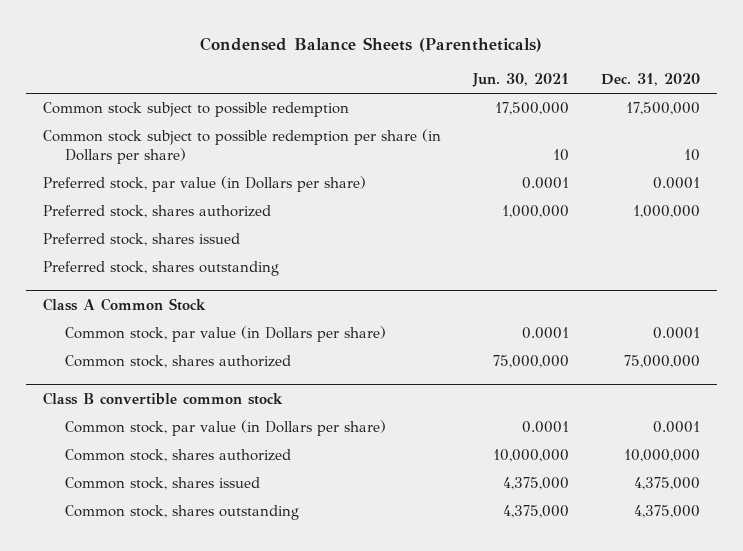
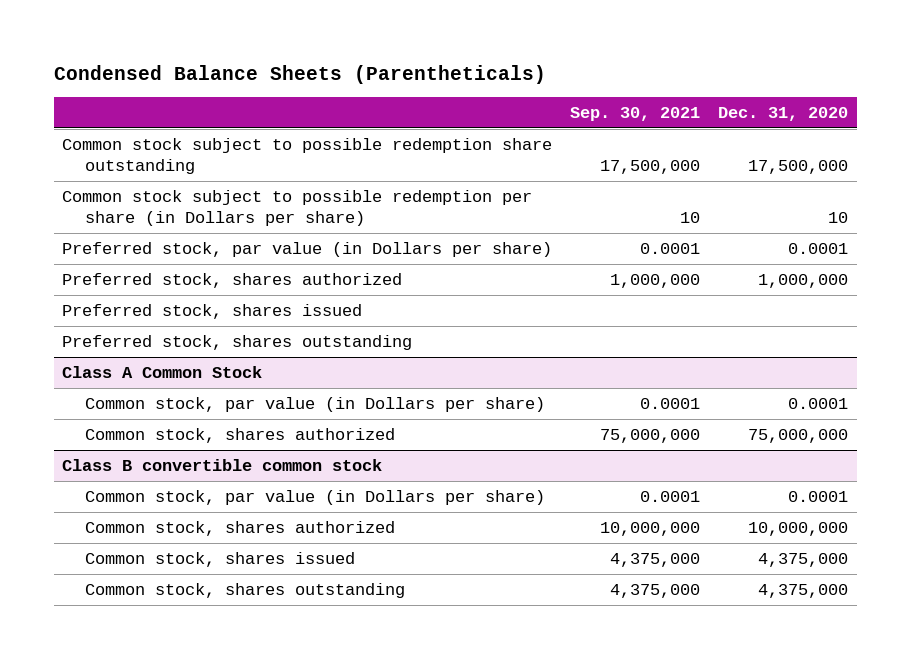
[471,73,569,88] Jun. 30, 2021 -> none
none -> [570,106,701,121] Sep. 30, 2021
[42,102,349,118] Common stock subject to possible redemption -> [62,138,553,175] Common stock subject to possible redemption share outstanding

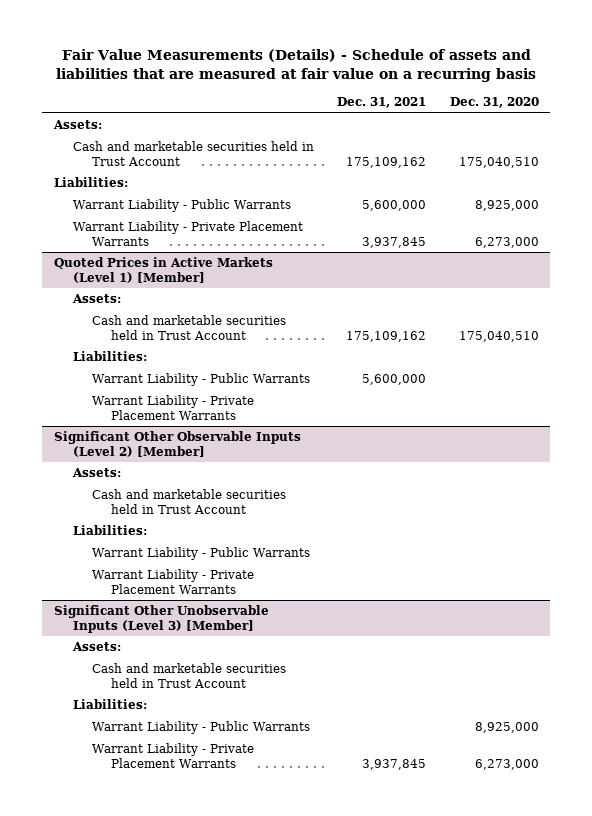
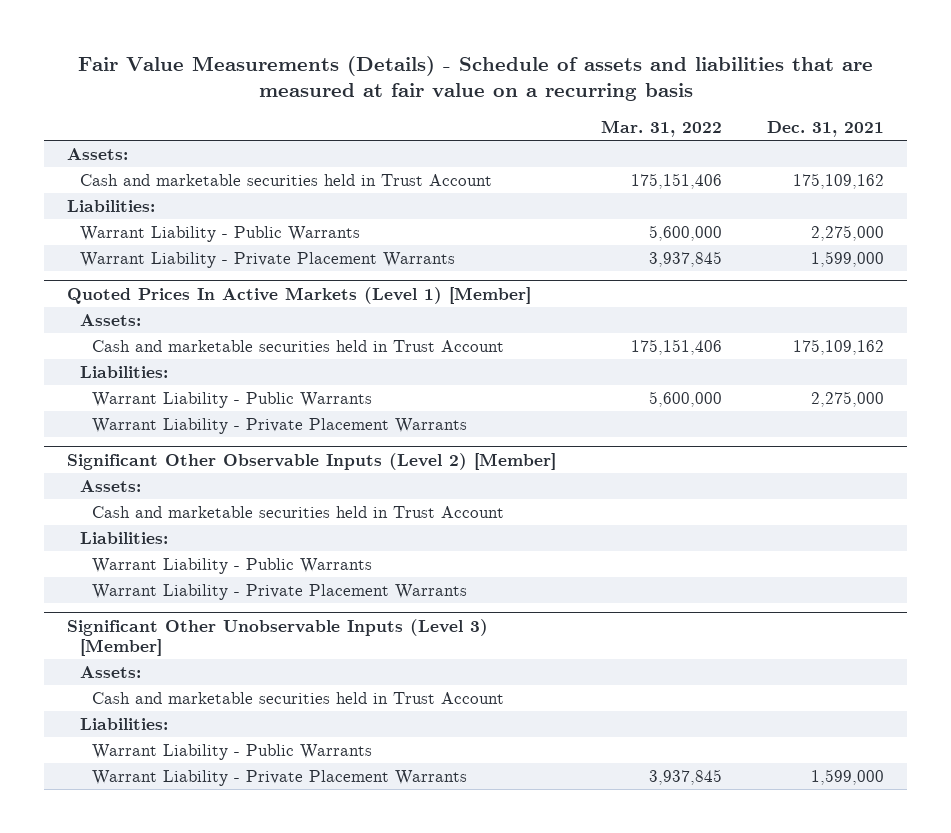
[449,97,539,109] Dec. 31, 2020 -> none
none -> [601,120,723,138] Mar. 31, 2022
[362,200,427,212] 5,600,000 -> [811,224,885,241] 2,275,000
[362,236,427,248] 3,937,845 -> [811,250,885,267] 1,599,000
[53,257,273,283] Quoted Prices in Active Markets (Level 1) [Member] -> [67,286,532,304] Quoted Prices In Active Markets (Level 1) [Member]
[362,374,427,386] 5,600,000 -> [811,390,885,407] 2,275,000
[362,758,427,770] 3,937,845 -> [811,768,885,785] 1,599,000

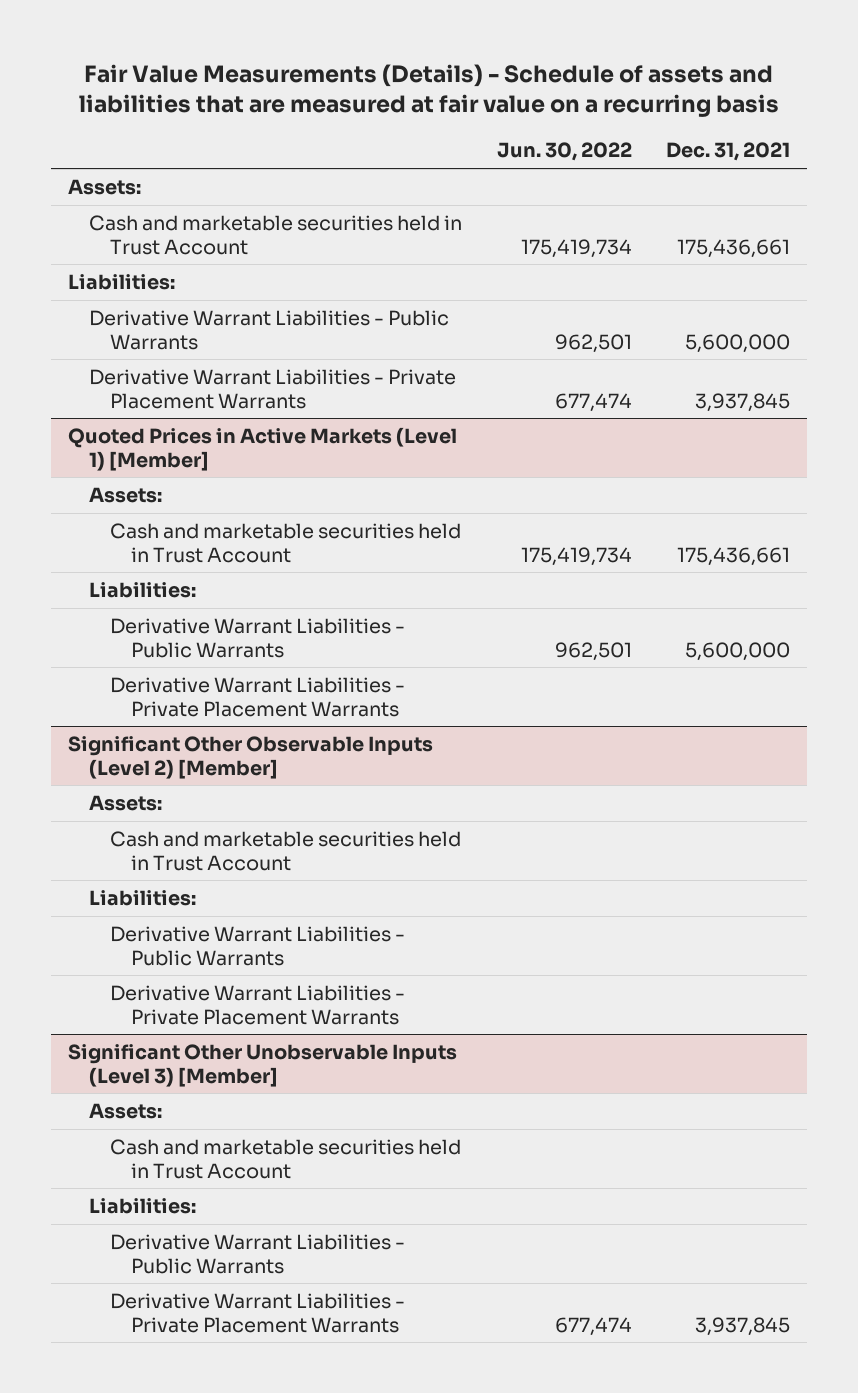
[601,120,723,138] Mar. 31, 2022 -> none
none -> [496,142,632,162] Jun. 30, 2022
[793,172,885,189] 175,109,162 -> [676,238,790,258] 175,436,661
[79,225,360,242] Warrant Liability - Public Warrants -> [89,310,450,350] Derivative Warrant Liabilities - Public Warrants
[811,224,885,241] 2,275,000 -> [684,333,790,353] 5,600,000
[79,251,455,268] Warrant Liability - Private Placement Warrants -> [89,369,457,409] Derivative Warrant Liabilities - Private Placement Warrants
[811,250,885,267] 1,599,000 -> [694,392,790,412] 3,937,845
[67,286,532,304] Quoted Prices In Active Markets (Level 1) [Member] -> [68,427,458,471] Quoted Prices in Active Markets (Level 1) [Member]
[793,338,885,355] 175,109,162 -> [676,546,790,566] 175,436,661
[92,391,373,408] Warrant Liability - Public Warrants -> [109,618,405,658] Derivative Warrant Liabilities - Public Warrants
[811,390,885,407] 2,275,000 -> [684,641,790,661] 5,600,000
[92,417,468,434] Warrant Liability - Private Placement Warrants -> [109,677,405,717] Derivative Warrant Liabilities - Private Placement Warrants
[92,557,373,574] Warrant Liability - Public Warrants -> [109,926,405,966] Derivative Warrant Liabilities - Public Warrants
[92,583,468,600] Warrant Liability - Private Placement Warrants -> [109,985,405,1025] Derivative Warrant Liabilities - Private Placement Warrants
[92,743,373,760] Warrant Liability - Public Warrants -> [109,1234,405,1274] Derivative Warrant Liabilities - Public Warrants
[92,769,468,786] Warrant Liability - Private Placement Warrants -> [109,1293,405,1333] Derivative Warrant Liabilities - Private Placement Warrants
[811,768,885,785] 1,599,000 -> [694,1316,790,1336] 3,937,845

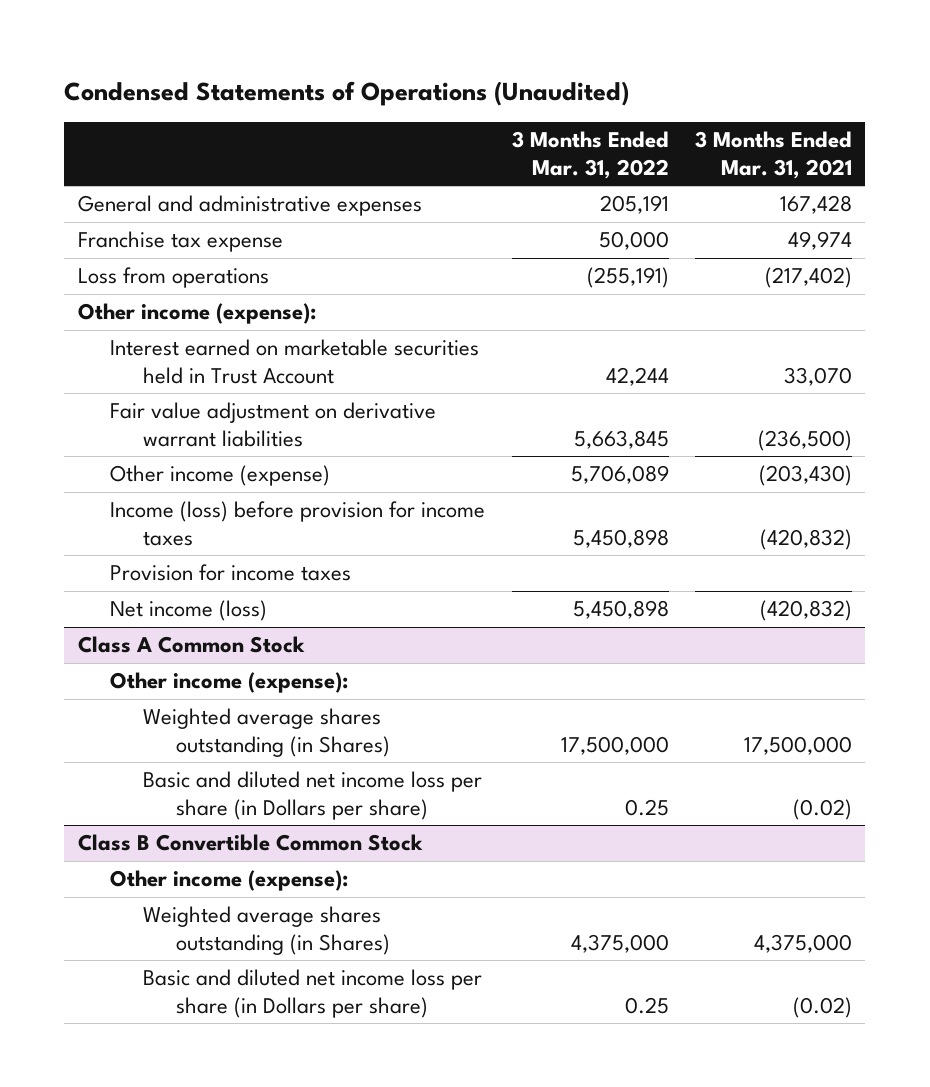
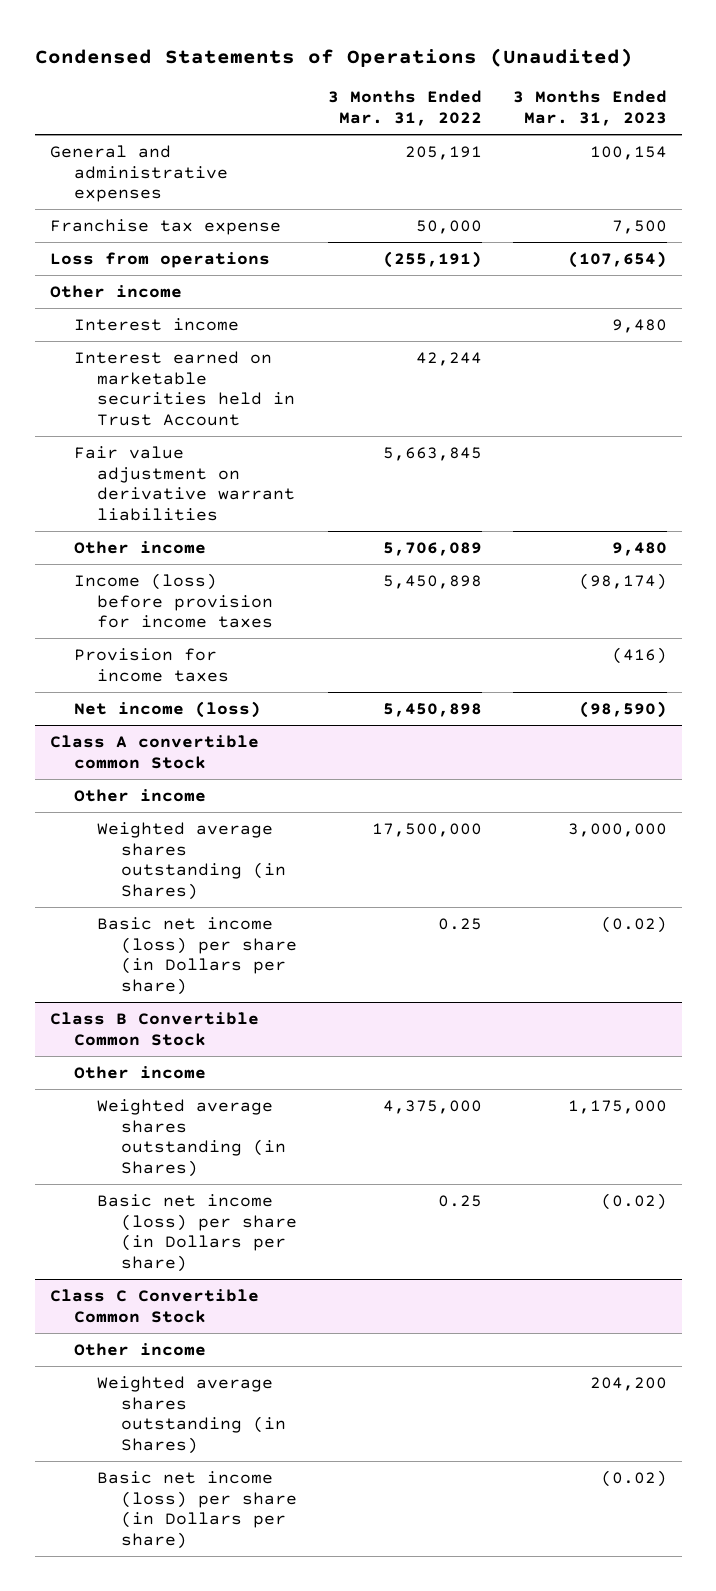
[695,131,853,180] 3 Months Ended Mar. 31, 2021 -> none
none -> [512,90,667,127] 3 Months Ended Mar. 31, 2023
[77,303,316,325] Other income (expense): -> [49,284,182,298] Other income
none -> [73,317,239,331] Interest income
[110,465,331,487] Other income (expense) -> [73,540,206,554] Other income
[77,636,305,654] Class A Common Stock -> [49,734,259,769] Class A convertible common Stock
[110,672,349,694] Other income (expense): -> [73,788,206,802] Other income
[143,771,483,820] Basic and diluted net income loss per share (in Dollars per share) -> [97,916,298,996] Basic net income (loss) per share (in Dollars per share)
[110,870,349,892] Other income (expense): -> [73,1065,206,1079] Other income
[143,969,483,1018] Basic and diluted net income loss per share (in Dollars per share) -> [97,1193,298,1273] Basic net income (loss) per share (in Dollars per share)
none -> [49,1288,259,1323] Class C Convertible Common Stock
none -> [73,1342,206,1356] Other income
none -> [97,1375,287,1455] Weighted average shares outstanding (in Shares)
none -> [97,1470,298,1550] Basic net income (loss) per share (in Dollars per share)

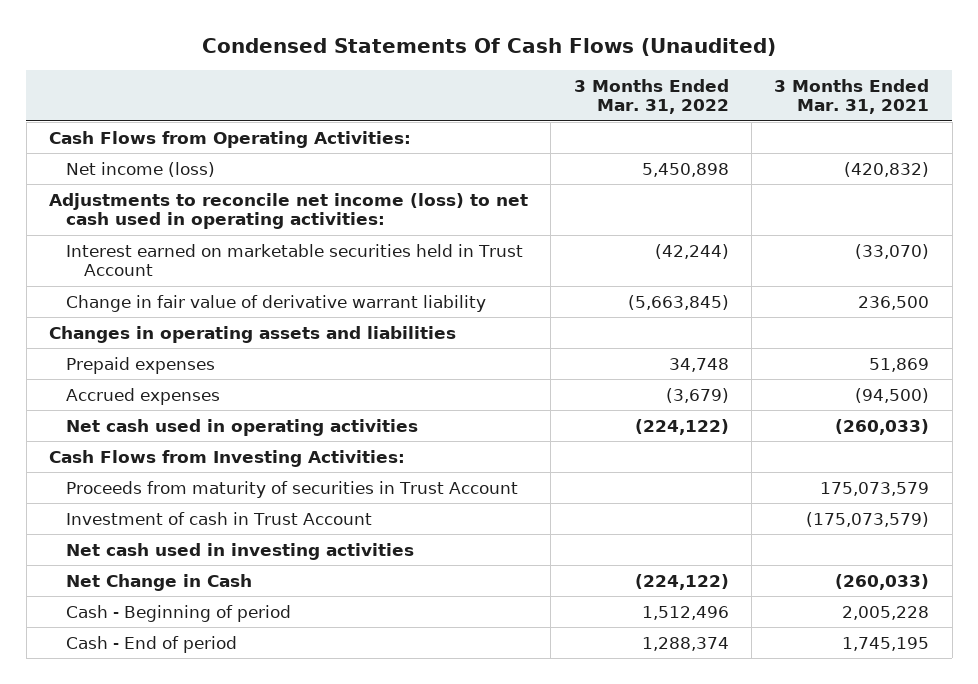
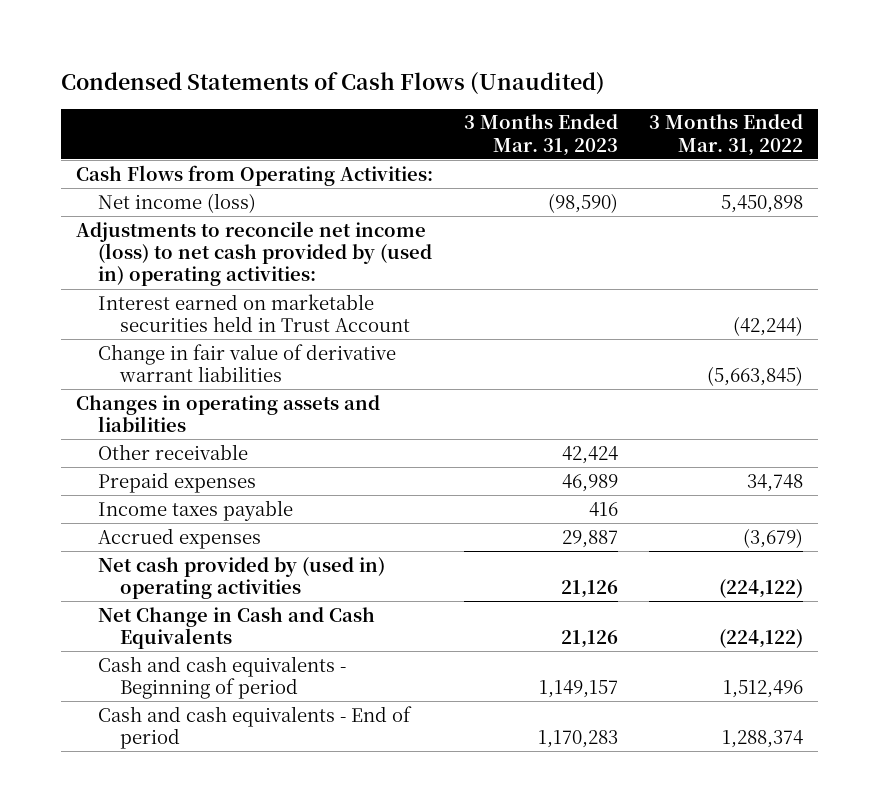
[202,37,777,56] Condensed Statements Of Cash Flows (Unaudited) -> [60,71,605,95] Condensed Statements of Cash Flows (Unaudited)
[774,78,930,115] 3 Months Ended Mar. 31, 2021 -> none
none -> [464,114,619,156] 3 Months Ended Mar. 31, 2023
[49,192,529,230] Adjustments to reconcile net income (loss) to net cash used in operating activities: -> [76,220,433,287] Adjustments to reconcile net income (loss) to net cash provided by (used in) operating activities:
[66,294,487,312] Change in fair value of derivative warrant liability -> [98,343,397,383] Change in fair value of derivative warrant liabilities
none -> [98,443,249,460] Other receivable
none -> [98,499,294,521] Income taxes payable
[49,449,406,467] Cash Flows from Investing Activities: -> none
[66,480,519,498] Proceeds from maturity of securities in Trust Account -> none
[66,511,373,525] Investment of cash in Trust Account -> none
[66,542,415,560] Net cash used in investing activities -> none
[66,418,419,436] Net cash used in operating activities -> [98,556,386,600] Net cash provided by (used in) operating activities
[66,573,253,591] Net Change in Cash -> [98,606,376,650] Net Change in Cash and Cash Equivalents
[66,604,292,622] Cash - Beginning of period -> [98,655,347,700] Cash and cash equivalents - Beginning of period
[66,635,238,653] Cash - End of period -> [98,705,413,750] Cash and cash equivalents - End of period

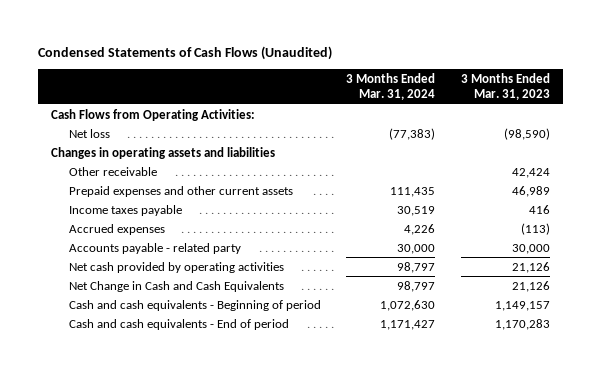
[649,114,804,156] 3 Months Ended Mar. 31, 2022 -> none
none -> [346,72,436,101] 3 Months Ended Mar. 31, 2024
[76,220,433,287] Adjustments to reconcile net income (loss) to net cash provided by (used in) operating activities: -> none
[98,293,411,333] Interest earned on marketable securities held in Trust Account -> none
[98,343,397,383] Change in fair value of derivative warrant liabilities -> none
[98,192,257,213] Net income (loss) -> [68,128,110,138] Net loss
[98,471,257,493] Prepaid expenses -> [68,185,293,197] Prepaid expenses and other current assets
[562,529,619,548] 29,887 -> [521,222,551,235] (113)
none -> [68,242,241,254] Accounts payable - related party
[98,556,386,600] Net cash provided by (used in) operating activities -> [68,261,284,273] Net cash provided by operating activities

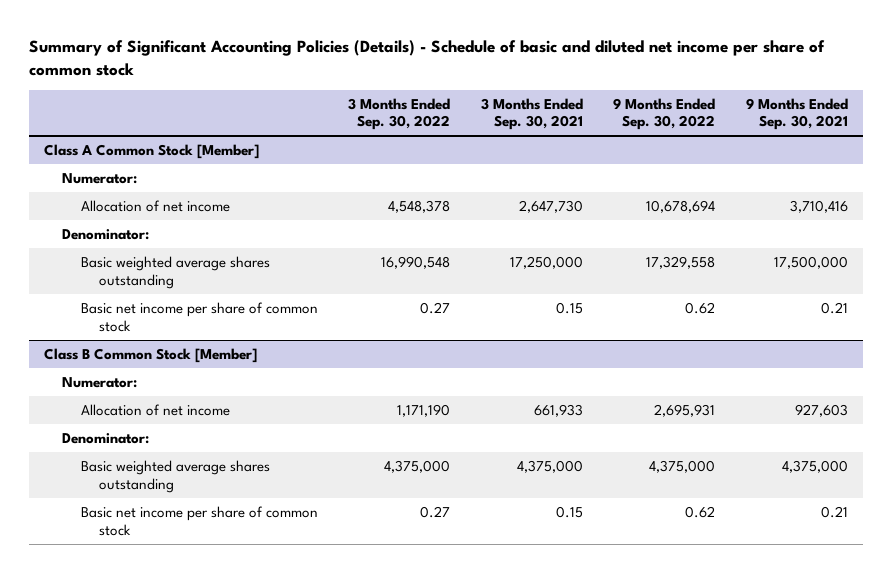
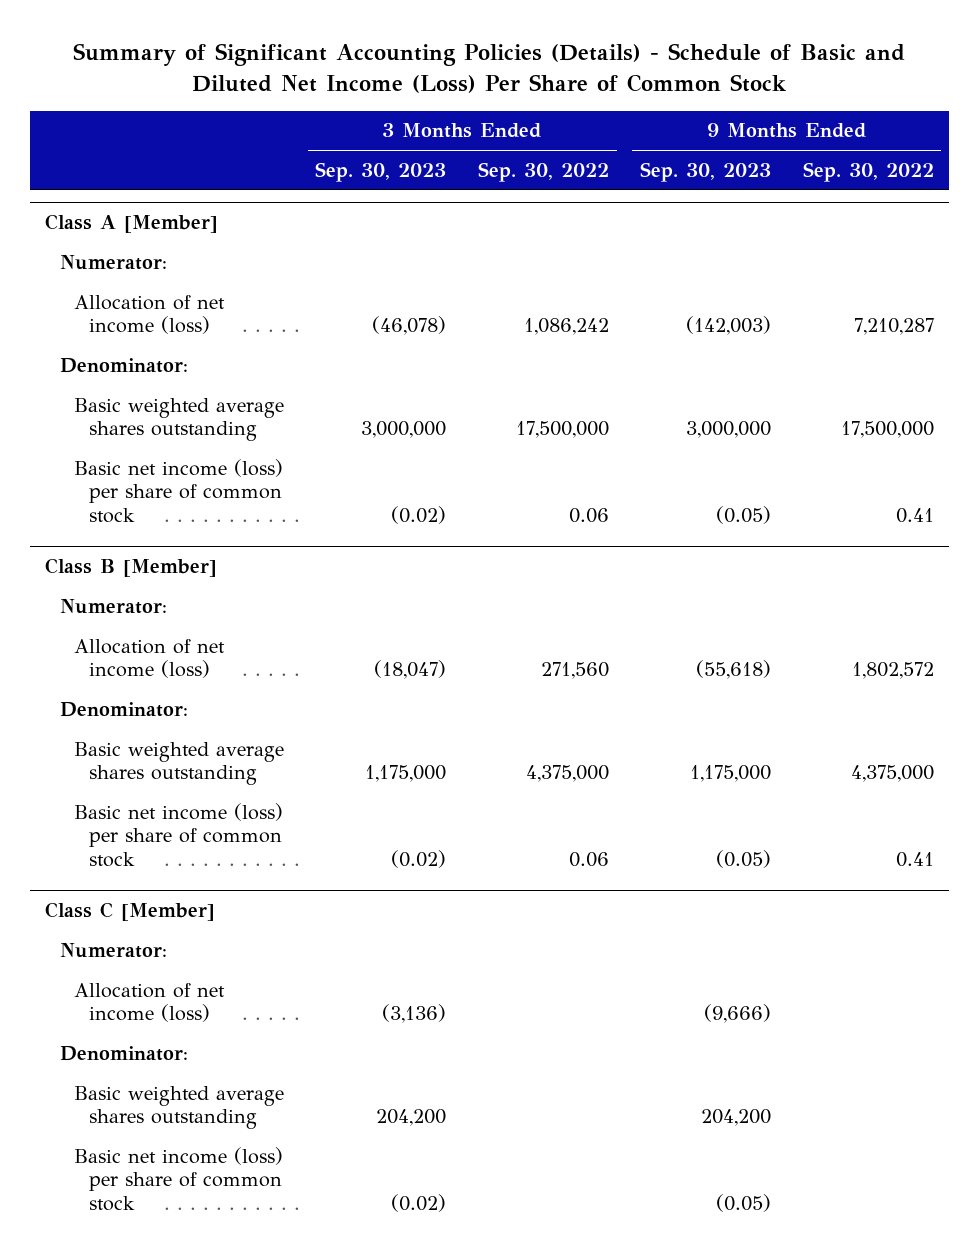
[28,39,825,76] Summary of Significant Accounting Policies (Details) - Schedule of basic and diluted net income per share of common stock -> [73,43,906,94] Summary of Significant Accounting Policies (Details) - Schedule of Basic and Diluted Net Income (Loss) Per Share of Common Stock
[480,97,583,131] 3 Months Ended Sep. 30, 2021 -> none
[745,97,848,131] 9 Months Ended Sep. 30, 2021 -> none
none -> [315,161,447,182] Sep. 30, 2023
none -> [640,161,772,182] Sep. 30, 2023
[43,143,259,159] Class A Common Stock [Member] -> [45,214,219,234] Class A [Member]
[80,199,230,212] Allocation of net income -> [74,294,226,335] Allocation of net income (loss)
[388,199,451,213] 4,548,378 -> [523,318,609,336] 1,086,242
[646,199,716,213] 10,678,694 -> [853,318,934,336] 7,210,287
[381,255,451,269] 16,990,548 -> [515,421,609,439] 17,500,000
[646,255,716,269] 17,329,558 -> [840,421,934,439] 17,500,000
[80,301,318,332] Basic net income per share of common stock -> [74,458,284,524] Basic net income (loss) per share of common stock
[420,301,451,314] 0.27 -> [568,508,609,524] 0.06
[685,301,716,314] 0.62 -> [895,508,934,524] 0.41
[43,347,257,363] Class B Common Stock [Member] -> [45,558,218,578] Class B [Member]
[80,403,230,416] Allocation of net income -> [74,638,226,679] Allocation of net income (loss)
[397,403,451,417] 1,171,190 -> [540,662,609,680] 271,560
[654,403,716,417] 2,695,931 -> [851,662,934,680] 1,802,572
[80,505,318,536] Basic net income per share of common stock -> [74,802,284,868] Basic net income (loss) per share of common stock
[420,505,451,518] 0.27 -> [568,852,609,868] 0.06
[685,505,716,518] 0.62 -> [895,852,934,868] 0.41
none -> [45,902,216,922] Class C [Member]
none -> [59,942,167,958] Numerator:
none -> [74,982,226,1023] Allocation of net income (loss)
none -> [59,1045,188,1061] Denominator:
none -> [74,1085,285,1130] Basic weighted average shares outstanding
none -> [74,1146,284,1212] Basic net income (loss) per share of common stock

